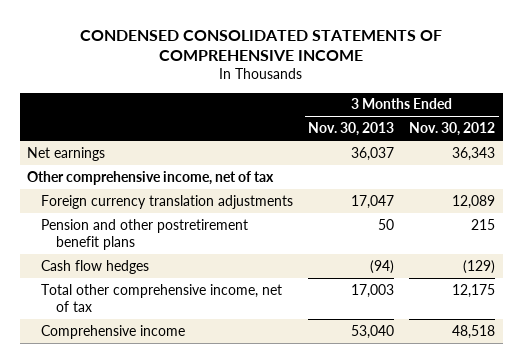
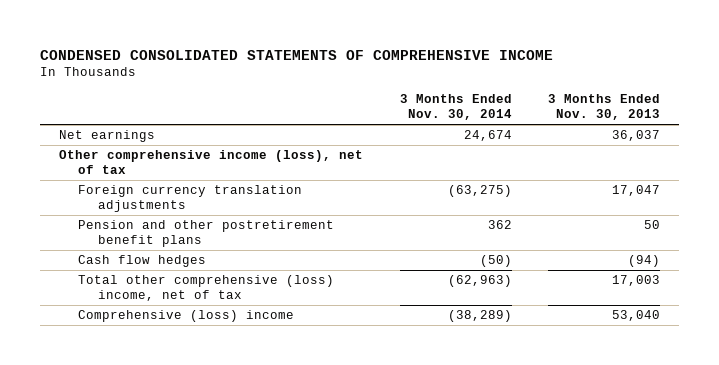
[409,122,496,137] Nov. 30, 2012 -> none
none -> [399,94,512,121] 3 Months Ended Nov. 30, 2014
[27,170,275,185] Other comprehensive income, net of tax -> [58,150,363,175] Other comprehensive income (loss), net of tax
[41,283,283,313] Total other comprehensive income, net of tax -> [78,275,335,302] Total other comprehensive (loss) income, net of tax
[41,324,186,339] Comprehensive income -> [78,310,295,323] Comprehensive (loss) income

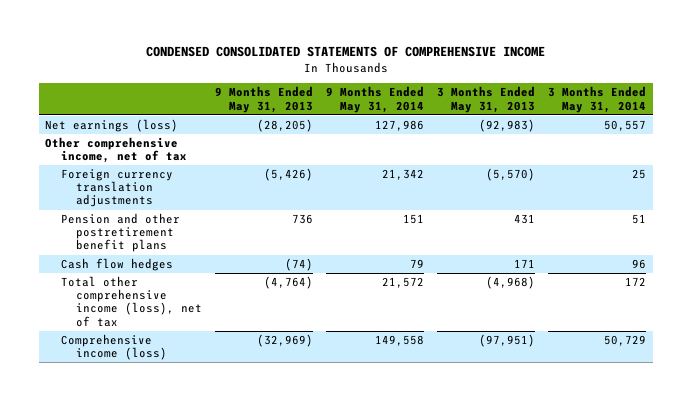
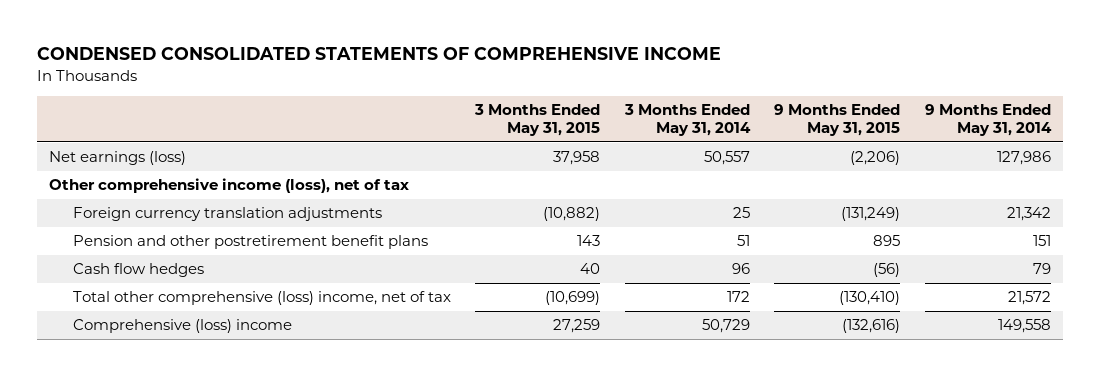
[215,86,314,113] 9 Months Ended May 31, 2013 -> none
[437,86,536,113] 3 Months Ended May 31, 2013 -> none
none -> [474,103,601,137] 3 Months Ended May 31, 2015
none -> [774,103,901,137] 9 Months Ended May 31, 2015
[45,137,187,164] Other comprehensive income, net of tax -> [49,178,410,194] Other comprehensive income (loss), net of tax
[60,276,203,327] Total other comprehensive income (loss), net of tax -> [72,291,451,306] Total other comprehensive (loss) income, net of tax
[60,334,168,361] Comprehensive income (loss) -> [72,319,292,334] Comprehensive (loss) income

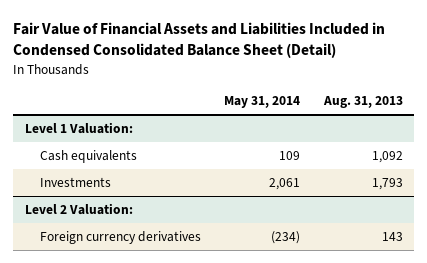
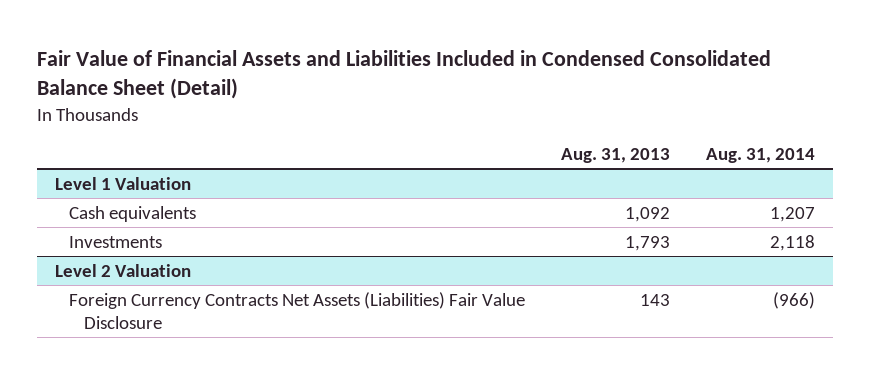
[224,96,301,109] May 31, 2014 -> none
none -> [706,147,816,163] Aug. 31, 2014
[24,122,133,135] Level 1 Valuation: -> [54,176,191,190] Level 1 Valuation
[24,203,133,216] Level 2 Valuation: -> [54,263,191,277] Level 2 Valuation
[39,231,201,245] Foreign currency derivatives -> [69,291,526,329] Foreign Currency Contracts Net Assets (Liabilities) Fair Value Disclosure

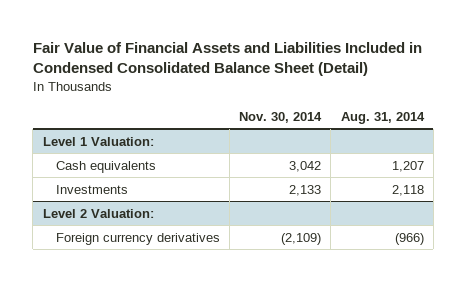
[561,147,671,163] Aug. 31, 2013 -> none
none -> [239,111,323,123] Nov. 30, 2014
[54,176,191,190] Level 1 Valuation -> [42,136,154,146] Level 1 Valuation:
[54,263,191,277] Level 2 Valuation -> [42,208,154,218] Level 2 Valuation:
[69,291,526,329] Foreign Currency Contracts Net Assets (Liabilities) Fair Value Disclosure -> [55,232,220,245] Foreign currency derivatives

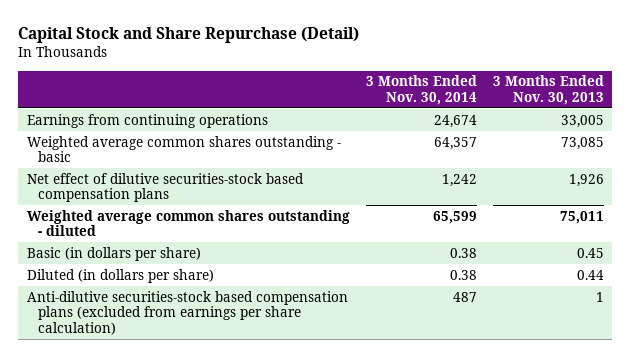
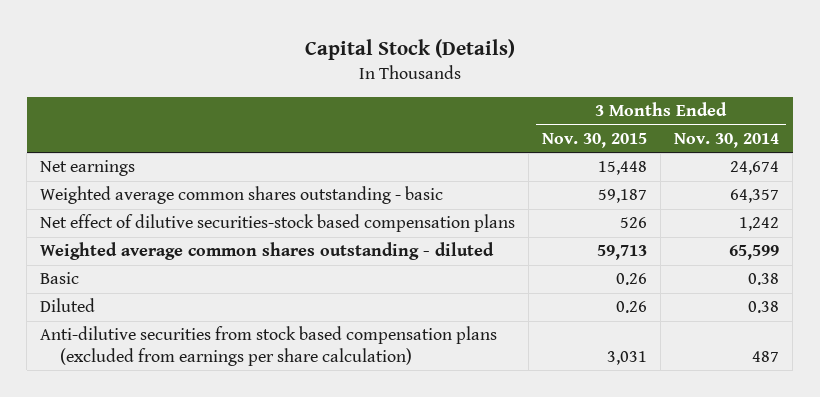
[18,27,360,44] Capital Stock and Share Repurchase (Detail) -> [304,38,515,60] Capital Stock (Details)
[493,75,605,105] 3 Months Ended Nov. 30, 2013 -> none
none -> [542,133,648,149] Nov. 30, 2015
[26,113,268,128] Earnings from continuing operations -> [40,160,136,177] Net earnings
[26,246,201,261] Basic (in dollars per share) -> [40,272,80,285] Basic
[26,268,214,283] Diluted (in dollars per share) -> [40,298,96,313] Diluted
[26,290,348,335] Anti-dilutive securities-stock based compensation plans (excluded from earnings per share calculation) -> [40,326,498,367] Anti-dilutive securities from stock based compensation plans (excluded from earnings per share calculation)

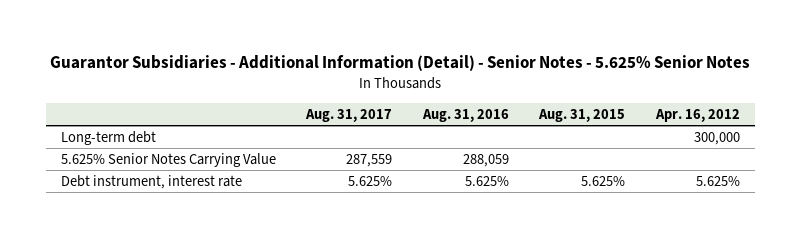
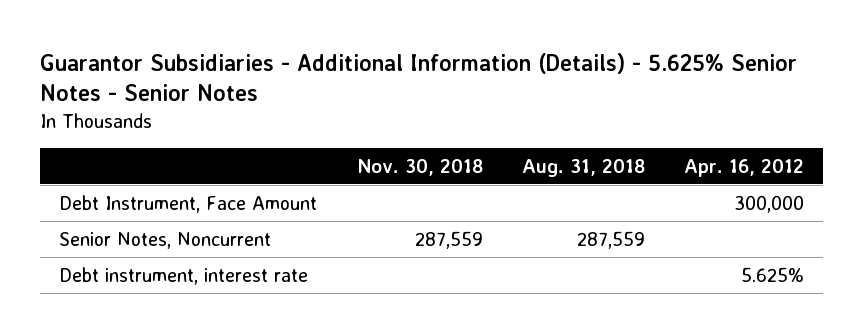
[50,55,751,72] Guarantor Subsidiaries - Additional Information (Detail) - Senior Notes - 5.625% Senior Notes -> [39,52,797,102] Guarantor Subsidiaries - Additional Information (Details) - 5.625% Senior Notes - Senior Notes
[305,108,393,122] Aug. 31, 2017 -> none
[421,108,509,122] Aug. 31, 2016 -> none
[538,108,626,122] Aug. 31, 2015 -> none
none -> [356,158,483,176] Nov. 30, 2018
none -> [521,158,645,177] Aug. 31, 2018
[60,130,156,145] Long-term debt -> [59,194,318,213] Debt Instrument, Face Amount
[60,152,276,167] 5.625% Senior Notes Carrying Value -> [59,231,272,249] Senior Notes, Noncurrent

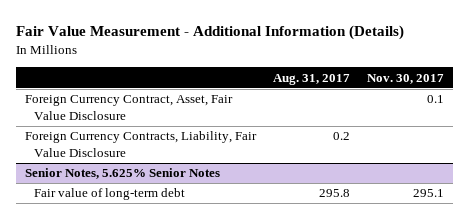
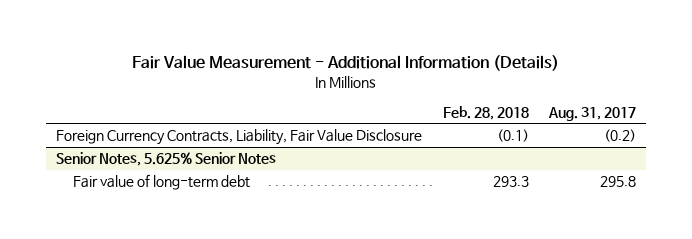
[366,73,444,84] Nov. 30, 2017 -> none
none -> [442,106,529,121] Feb. 28, 2018
[24,95,233,121] Foreign Currency Contract, Asset, Fair Value Disclosure -> none
[332,132,350,141] 0.2 -> [603,129,636,143] (0.2)

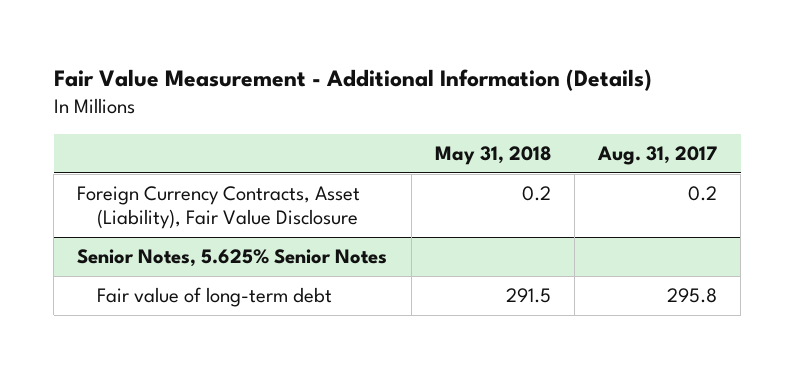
[442,106,529,121] Feb. 28, 2018 -> none
none -> [434,146,551,166] May 31, 2018
[56,129,423,146] Foreign Currency Contracts, Liability, Fair Value Disclosure -> [77,186,361,229] Foreign Currency Contracts, Asset (Liability), Fair Value Disclosure
[603,129,636,143] (0.2) -> [688,186,718,202] 0.2

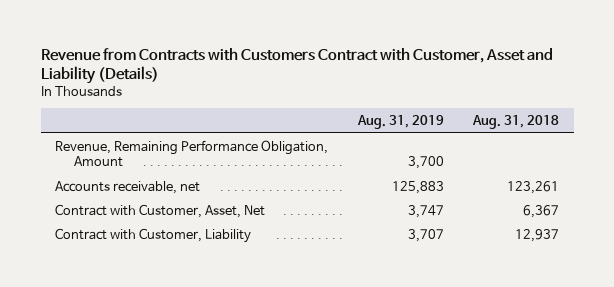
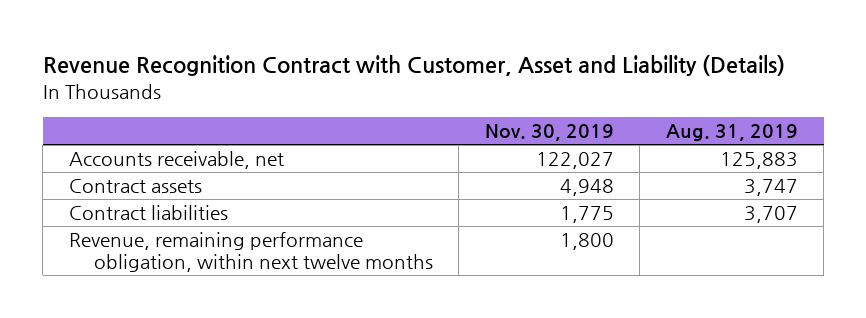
[40,47,553,85] Revenue from Contracts with Customers Contract with Customer, Asset and Liability (Details) -> [42,55,785,77] Revenue Recognition Contract with Customer, Asset and Liability (Details)
[472,114,560,129] Aug. 31, 2018 -> none
none -> [484,124,614,142] Nov. 30, 2019
[55,139,329,168] Revenue, Remaining Performance Obligation, Amount -> none
[55,203,266,218] Contract with Customer, Asset, Net -> [68,179,202,194] Contract assets
[55,227,252,243] Contract with Customer, Liability -> [68,205,228,221] Contract liabilities
none -> [68,232,433,273] Revenue, remaining performance obligation, within next twelve months

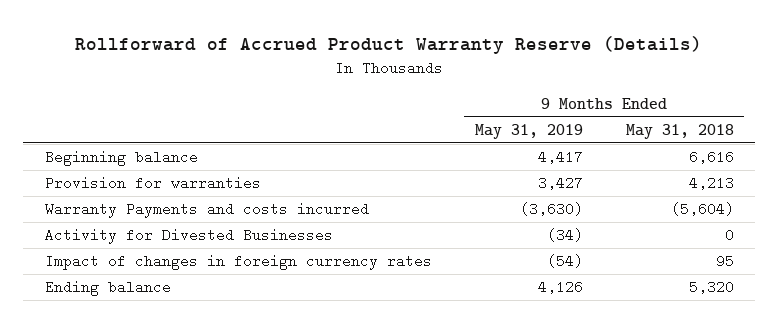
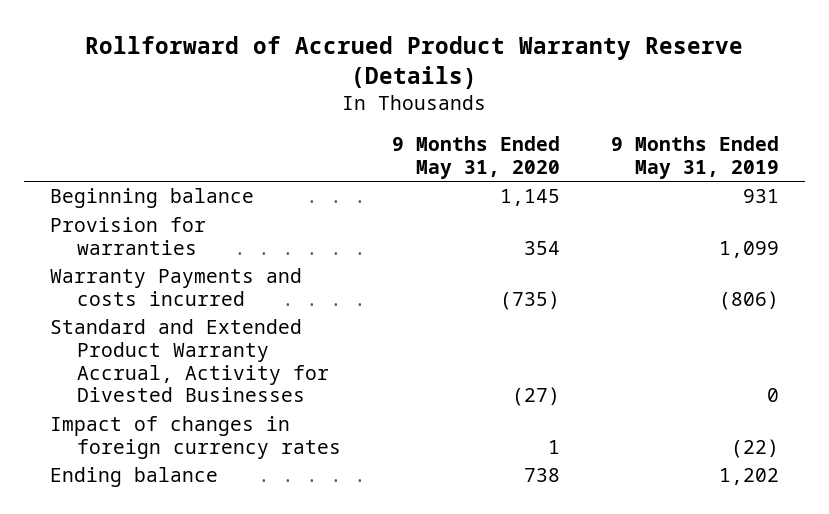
[625,123,734,139] May 31, 2018 -> none
none -> [391,136,560,179] 9 Months Ended May 31, 2020
[44,228,333,245] Activity for Divested Businesses -> none
[537,150,583,165] 4,417 -> [743,189,780,204] 931
[537,176,583,191] 3,427 -> [719,241,780,259] 1,099
[519,202,583,217] (3,630) -> [719,291,780,311] (806)
none -> [49,319,329,403] Standard and Extended Product Warranty Accrual, Activity for Divested Businesses
[546,254,583,269] (54) -> [731,439,780,459] (22)
[537,280,583,295] 4,126 -> [719,468,780,486] 1,202

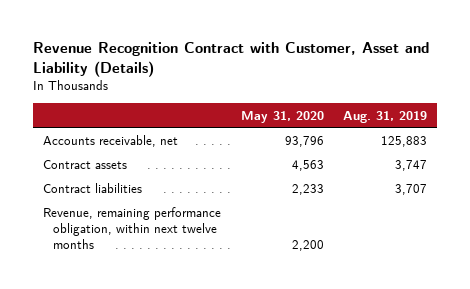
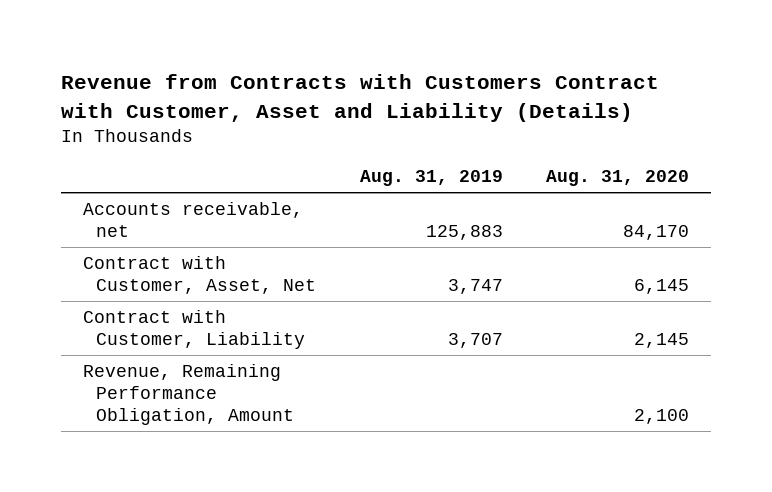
[33,42,430,78] Revenue Recognition Contract with Customer, Asset and Liability (Details) -> [61,74,660,122] Revenue from Contracts with Customers Contract with Customer, Asset and Liability (Details)
[240,110,324,123] May 31, 2020 -> none
none -> [546,170,690,187] Aug. 31, 2020
[43,159,128,169] Contract assets -> [83,256,317,294] Contract with Customer, Asset, Net
[43,182,143,193] Contract liabilities -> [83,310,306,349] Contract with Customer, Liability
[43,206,222,249] Revenue, remaining performance obligation, within next twelve months -> [83,364,295,425] Revenue, Remaining Performance Obligation, Amount

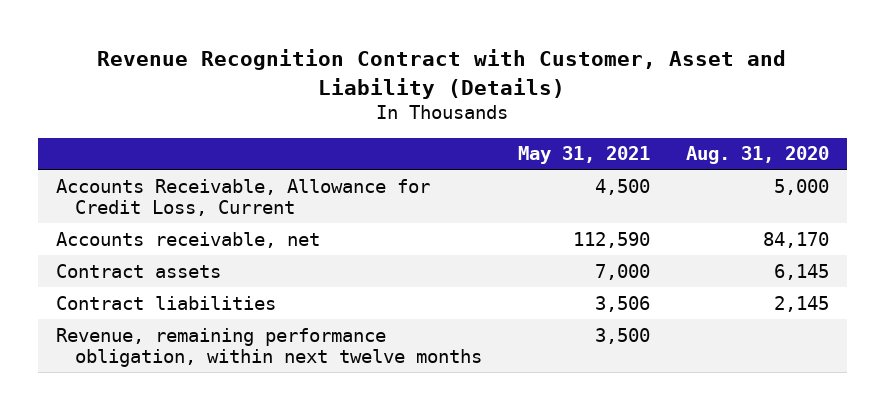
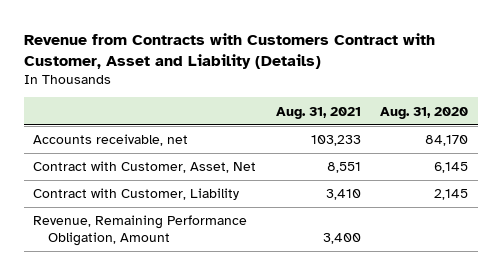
[97,49,787,99] Revenue Recognition Contract with Customer, Asset and Liability (Details) -> [23,32,435,69] Revenue from Contracts with Customers Contract with Customer, Asset and Liability (Details)
[518,146,651,165] May 31, 2021 -> none
none -> [275,106,361,119] Aug. 31, 2021
[55,178,430,216] Accounts Receivable, Allowance for Credit Loss, Current -> none
[55,263,221,278] Contract assets -> [33,161,257,174] Contract with Customer, Asset, Net
[55,295,276,310] Contract liabilities -> [33,188,240,201] Contract with Customer, Liability
[55,327,483,367] Revenue, remaining performance obligation, within next twelve months -> [33,215,248,246] Revenue, Remaining Performance Obligation, Amount

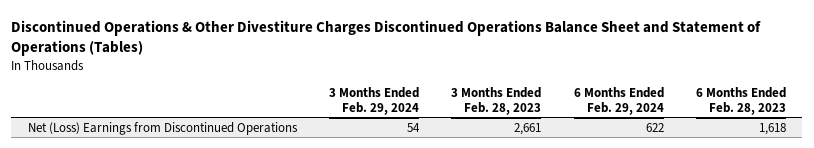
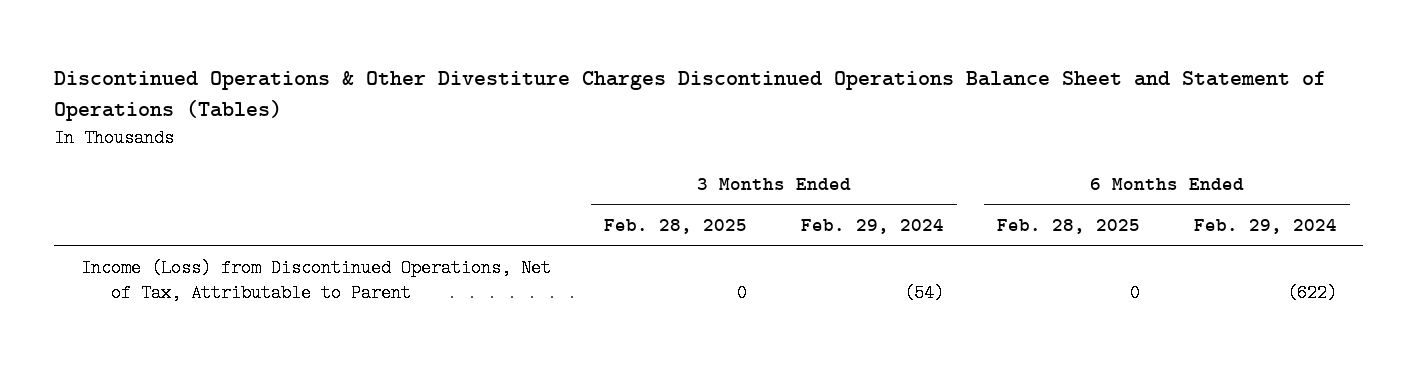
[451,86,542,115] 3 Months Ended Feb. 28, 2023 -> none
[696,86,787,115] 6 Months Ended Feb. 28, 2023 -> none
none -> [604,218,748,234] Feb. 28, 2025
none -> [997,218,1141,234] Feb. 28, 2025
[27,121,298,135] Net (Loss) Earnings from Discontinued Operations -> [80,258,551,303] Income (Loss) from Discontinued Operations, Net of Tax, Attributable to Parent
[406,122,420,132] 54 -> [903,284,944,303] (54)
[645,122,664,132] 622 -> [1286,284,1337,303] (622)

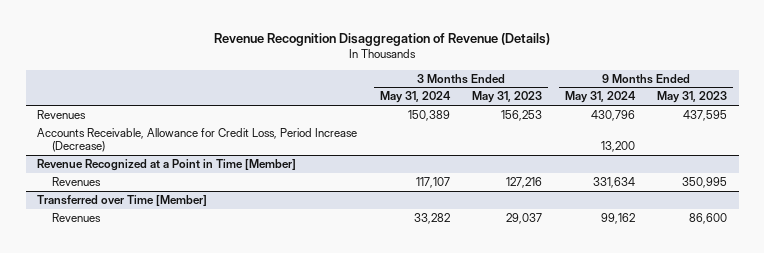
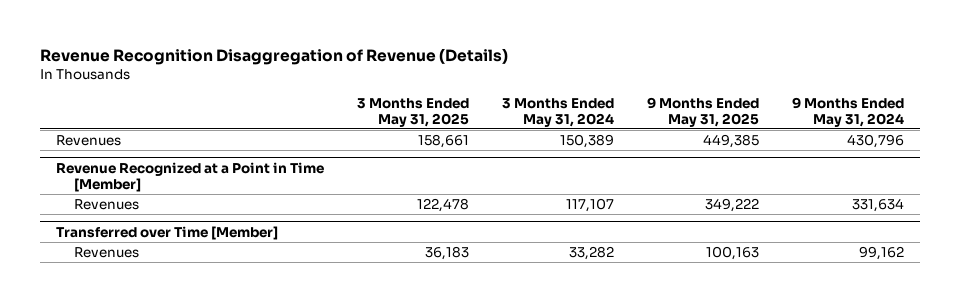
[472,91,543,104] May 31, 2023 -> none
[657,91,728,104] May 31, 2023 -> none
none -> [357,97,470,127] 3 Months Ended May 31, 2025
none -> [646,96,759,127] 9 Months Ended May 31, 2025
[37,127,358,153] Accounts Receivable, Allowance for Credit Loss, Period Increase (Decrease) -> none

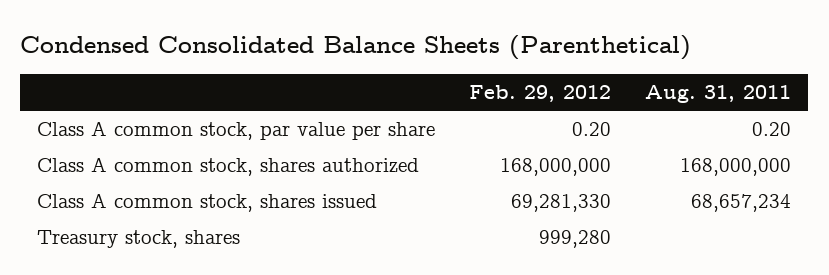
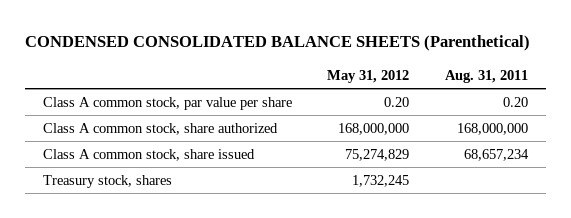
[20,34,692,60] Condensed Consolidated Balance Sheets (Parenthetical) -> [24,35,530,52] CONDENSED CONSOLIDATED BALANCE SHEETS (Parenthetical)
[469,85,612,103] Feb. 29, 2012 -> none
none -> [327,69,410,83] May 31, 2012
[37,157,420,177] Class A common stock, shares authorized -> [42,122,278,135] Class A common stock, share authorized
[37,193,378,213] Class A common stock, shares issued -> [42,148,255,161] Class A common stock, share issued

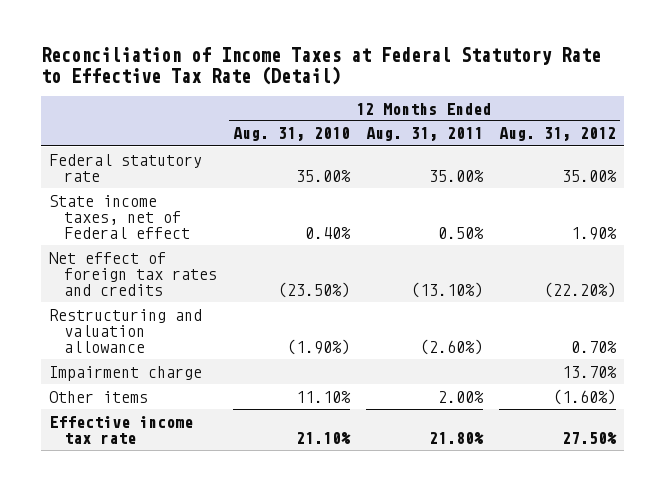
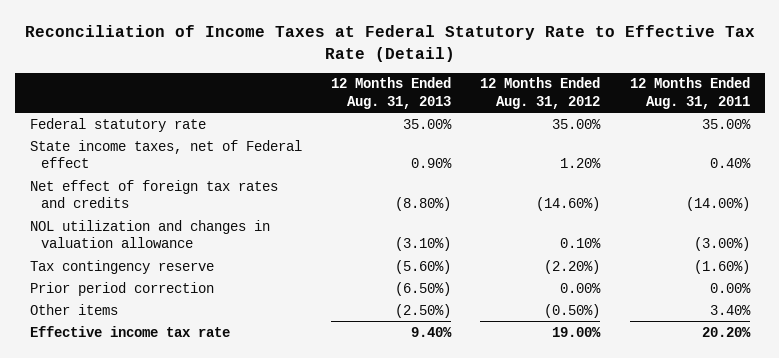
[232,127,350,142] Aug. 31, 2010 -> none
none -> [330,77,451,109] 12 Months Ended Aug. 31, 2013
[49,308,203,353] Restructuring and valuation allowance -> none
[49,365,203,381] Impairment charge -> none
[437,226,484,239] 0.50% -> [709,158,751,169] 0.40%
[571,226,618,240] 1.90% -> [560,158,602,169] 1.20%
[410,281,483,298] (13.10%) -> [685,197,750,212] (14.00%)
[544,281,617,298] (22.20%) -> [536,197,601,212] (14.60%)
none -> [29,219,270,249] NOL utilization and changes in valuation allowance
none -> [29,259,214,274] Tax contingency reserve
none -> [29,281,214,296] Prior period correction
[437,390,484,403] 2.00% -> [709,304,751,315] 3.40%
[553,388,617,405] (1.60%) -> [544,303,601,318] (0.50%)
[428,431,484,444] 21.80% -> [701,326,751,337] 20.20%
[562,431,618,444] 27.50% -> [552,326,602,337] 19.00%

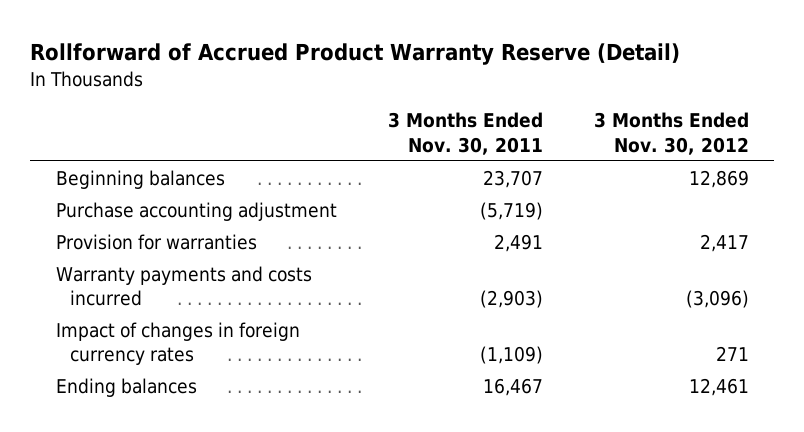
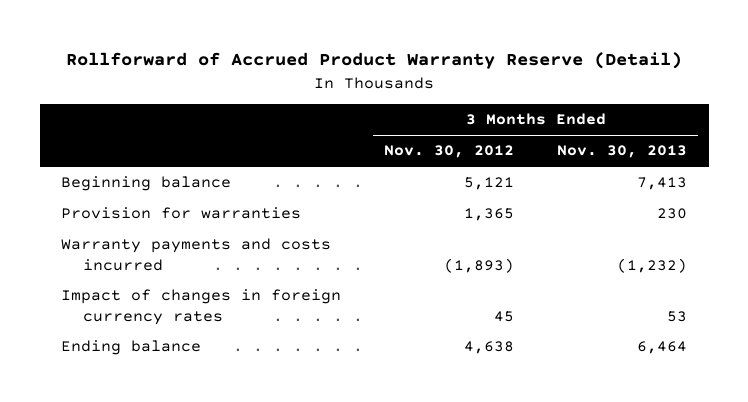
[387,112,543,156] 3 Months Ended Nov. 30, 2011 -> none
none -> [557,145,688,159] Nov. 30, 2013
[55,201,337,221] Purchase accounting adjustment -> none
[55,169,225,189] Beginning balances -> [61,176,232,192] Beginning balance
[688,169,749,188] 12,869 -> [464,177,515,191] 5,121
[699,233,749,252] 2,417 -> [464,208,515,222] 1,365
[685,290,749,309] (3,096) -> [444,257,515,273] (1,893)
[715,346,749,362] 271 -> [494,310,515,322] 45
[55,377,197,397] Ending balances -> [61,340,202,356] Ending balance
[688,377,749,396] 12,461 -> [464,341,515,355] 4,638

